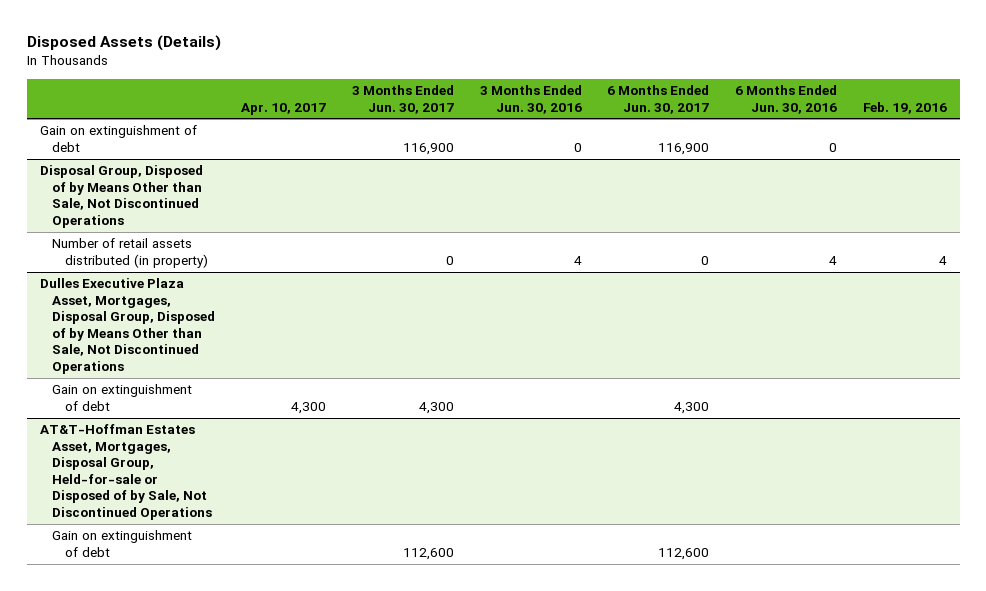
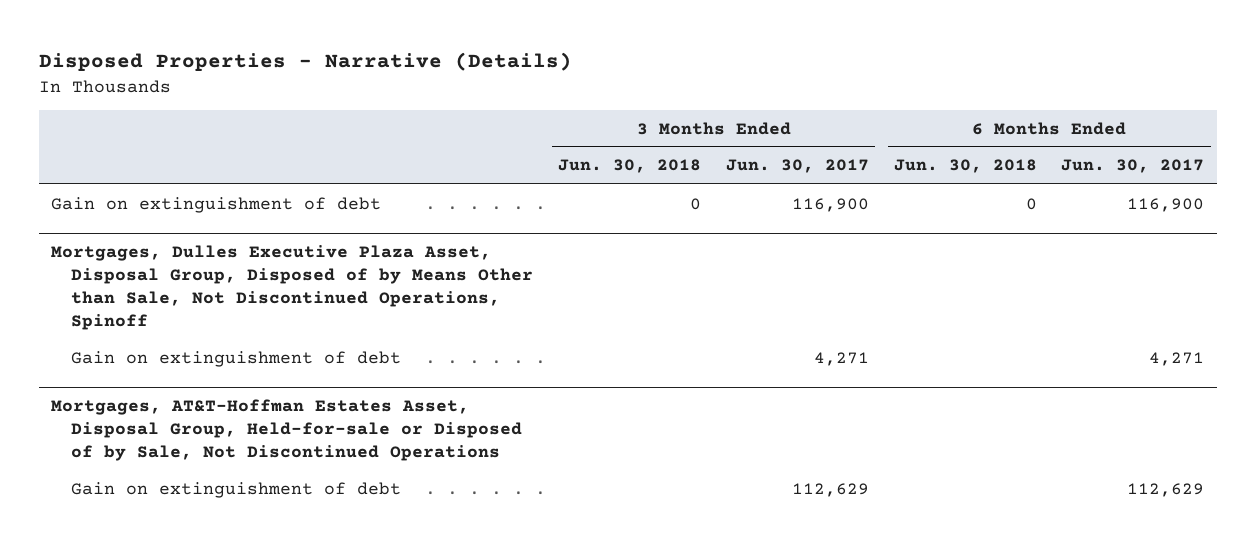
[26,35,221,52] Disposed Assets (Details) -> [39,52,573,72] Disposed Properties - Narrative (Details)
[241,102,327,115] Apr. 10, 2017 -> none
[479,85,582,114] 3 Months Ended Jun. 30, 2016 -> none
[734,85,837,114] 6 Months Ended Jun. 30, 2016 -> none
[862,101,947,114] Feb. 19, 2016 -> none
none -> [558,159,702,174] Jun. 30, 2018
none -> [893,159,1037,174] Jun. 30, 2018
[39,165,203,228] Disposal Group, Disposed of by Means Other than Sale, Not Discontinued Operations -> none
[52,238,208,268] Number of retail assets distributed (in property) -> none
[39,278,216,374] Dulles Executive Plaza Asset, Mortgages, Disposal Group, Disposed of by Means Other than Sale, Not Discontinued Operations -> [51,245,534,330] Mortgages, Dulles Executive Plaza Asset, Disposal Group, Disposed of by Means Other than Sale, Not Discontinued Operations, Spinoff
[418,401,454,414] 4,300 -> [813,351,869,366] 4,271
[674,401,710,414] 4,300 -> [1149,351,1205,366] 4,271
[39,424,213,520] AT&T-Hoffman Estates Asset, Mortgages, Disposal Group, Held-for-sale or Disposed of by Sale, Not Discontinued Operations -> [51,399,523,461] Mortgages, AT&T-Hoffman Estates Asset, Disposal Group, Held-for-sale or Disposed of by Sale, Not Discontinued Operations
[402,547,454,560] 112,600 -> [791,482,869,497] 112,629
[658,547,710,560] 112,600 -> [1127,482,1205,497] 112,629

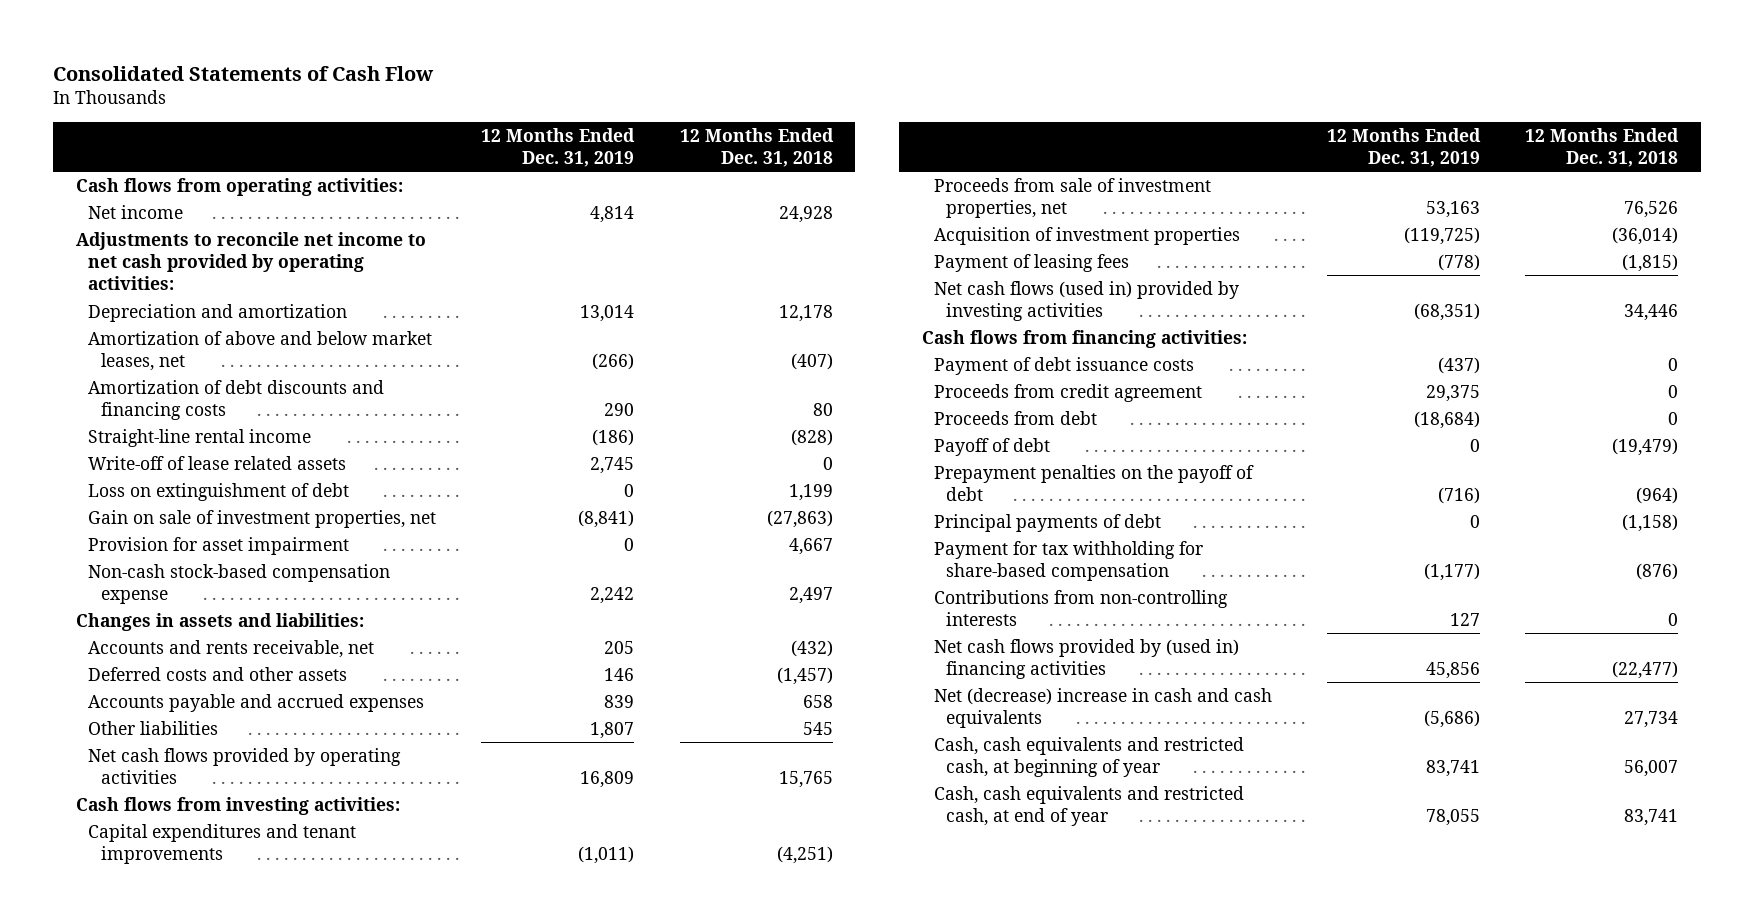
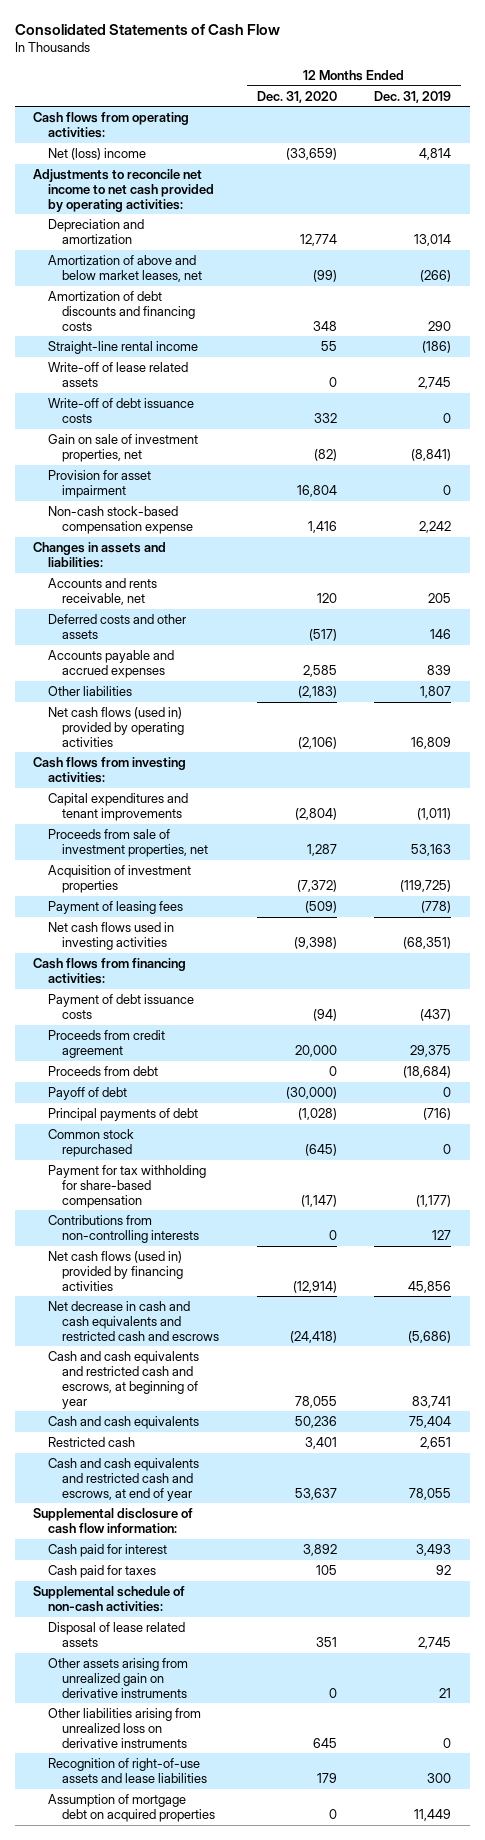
[679,127,834,167] 12 Months Ended Dec. 31, 2018 -> none
none -> [256,90,337,103] Dec. 31, 2020
[88,204,184,219] Net income -> [47,148,146,161] Net (loss) income
[88,482,350,501] Loss on extinguishment of debt -> none
none -> [47,398,194,423] Write-off of debt issuance costs
[88,747,402,785] Net cash flows provided by operating activities -> [47,707,184,747] Net cash flows (used in) provided by operating activities
[933,280,1239,322] Net cash flows (used in) provided by investing activities -> [47,922,174,950] Net cash flows used in investing activities
[933,513,1161,532] Principal payments of debt -> none
[933,464,1254,502] Prepayment penalties on the payoff of debt -> [47,1108,198,1122] Principal payments of debt
none -> [47,1129,134,1157] Common stock repurchased
[933,638,1239,680] Net cash flows provided by (used in) financing activities -> [47,1251,183,1291] Net cash flows (used in) provided by financing activities
[933,687,1272,729] Net (decrease) increase in cash and cash equivalents -> [47,1301,219,1341] Net decrease in cash and cash equivalents and restricted cash and escrows
[933,736,1244,778] Cash, cash equivalents and restricted cash, at beginning of year -> [47,1351,199,1409] Cash and cash equivalents and restricted cash and escrows, at beginning of year
none -> [47,1416,199,1430] Cash and cash equivalents
none -> [47,1437,135,1448] Restricted cash
[933,785,1244,827] Cash, cash equivalents and restricted cash, at end of year -> [47,1458,199,1501] Cash and cash equivalents and restricted cash and escrows, at end of year
none -> [33,1508,194,1534] Supplemental disclosure of cash flow information:
none -> [47,1544,167,1558] Cash paid for interest
none -> [47,1565,156,1579] Cash paid for taxes
none -> [33,1586,186,1612] Supplemental schedule of non-cash activities:
none -> [47,1622,185,1647] Disposal of lease related assets
none -> [47,1658,188,1698] Other assets arising from unrealized gain on derivative instruments
none -> [47,1708,201,1748] Other liabilities arising from unrealized loss on derivative instruments
none -> [47,1758,207,1783] Recognition of right-of-use assets and lease liabilities
none -> [47,1794,215,1822] Assumption of mortgage debt on acquired properties

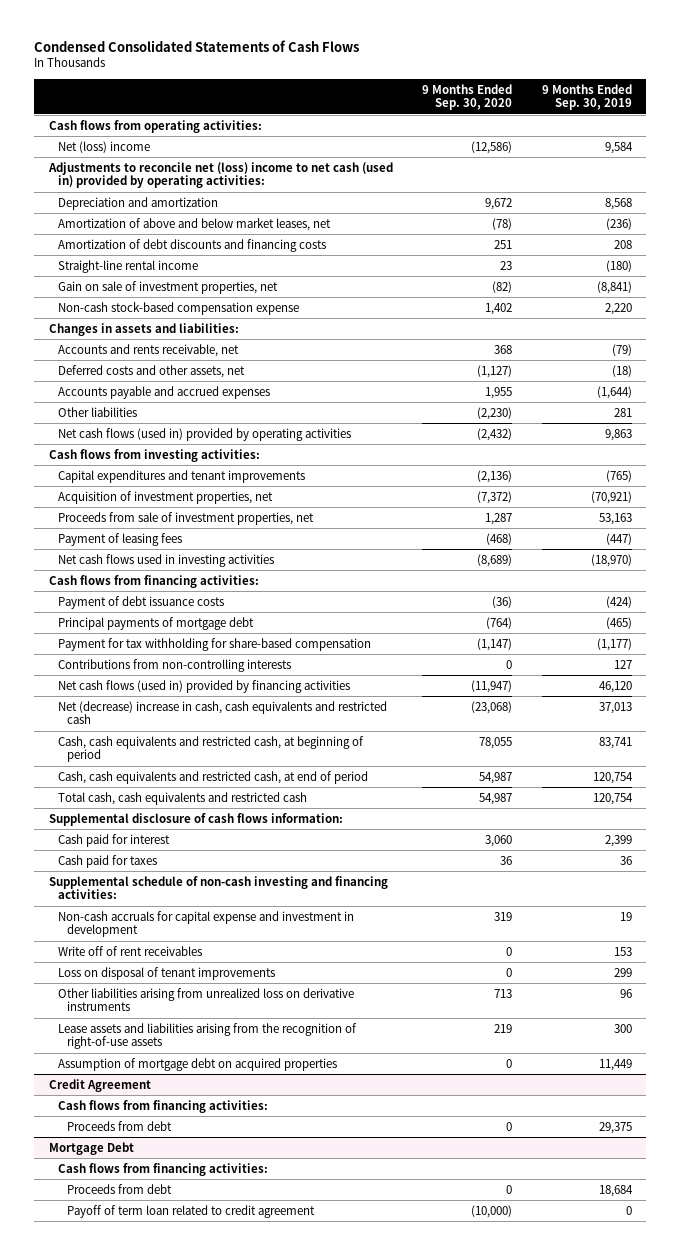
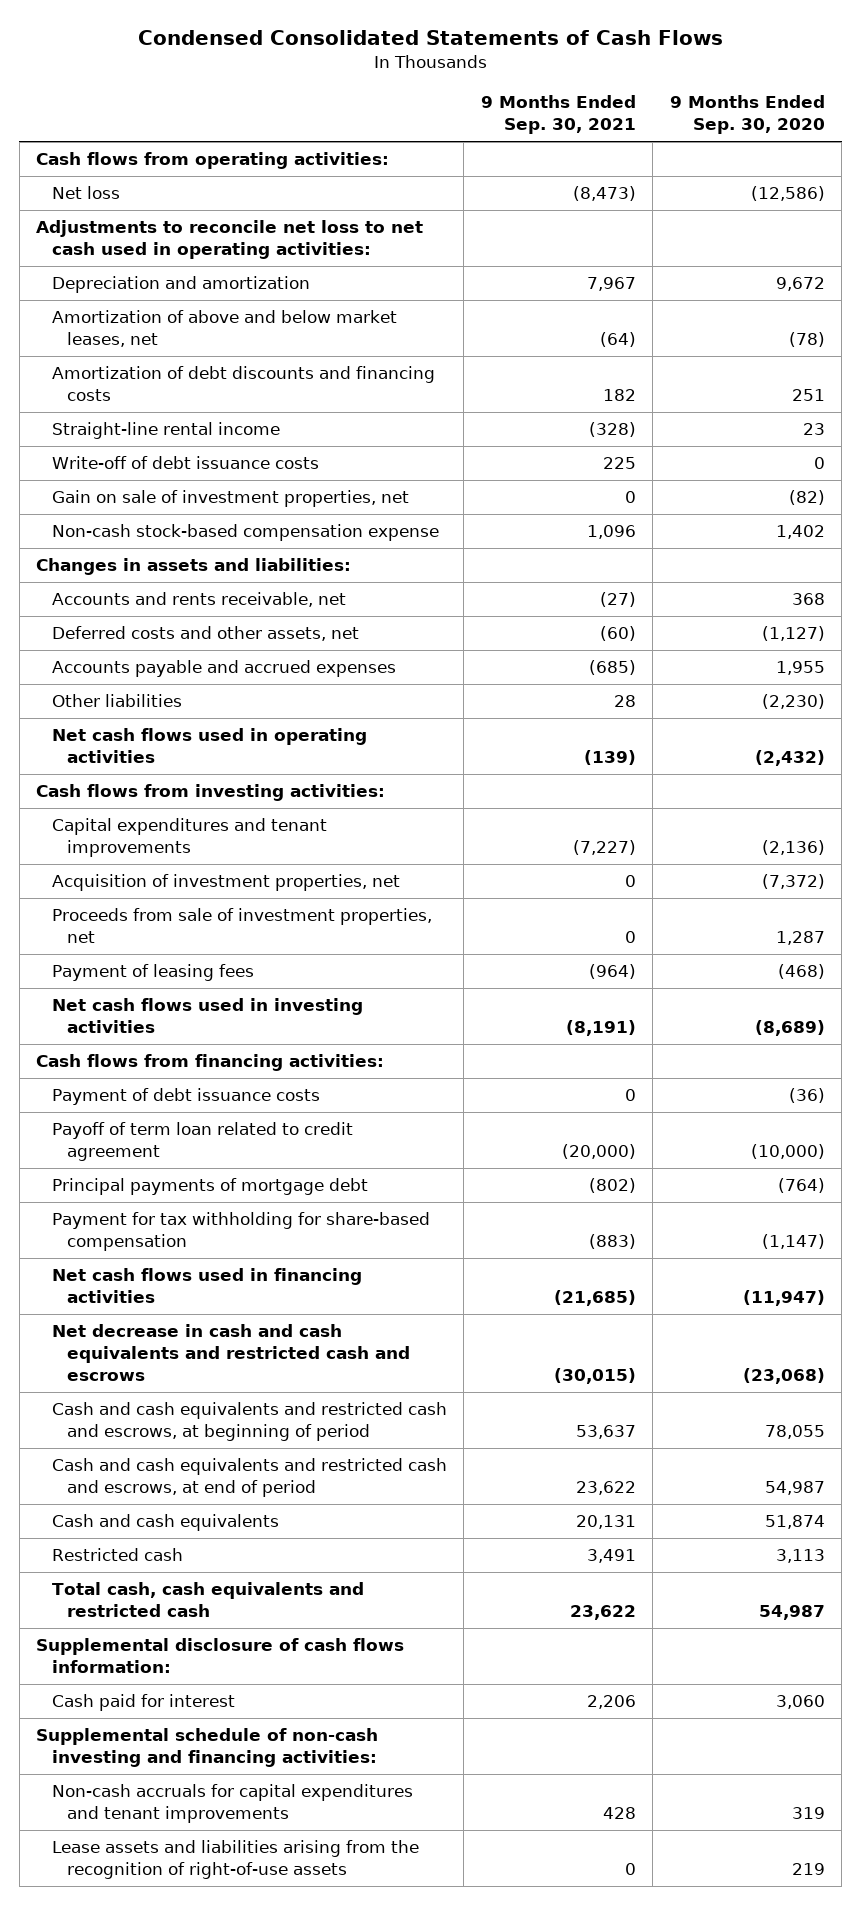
[541,83,632,111] 9 Months Ended Sep. 30, 2019 -> none
none -> [480,95,636,135] 9 Months Ended Sep. 30, 2021
[58,140,151,153] Net (loss) income -> [51,186,120,200] Net loss
[47,161,393,189] Adjustments to reconcile net (loss) income to net cash (used in) provided by operating activities: -> [36,220,424,260] Adjustments to reconcile net loss to net cash used in operating activities:
none -> [51,456,319,470] Write-off of debt issuance costs
[58,427,352,441] Net cash flows (used in) provided by operating activities -> [51,728,367,764] Net cash flows used in operating activities
none -> [51,1122,353,1162] Payoff of term loan related to credit agreement
[58,658,292,672] Contributions from non-controlling interests -> none
[58,679,351,693] Net cash flows (used in) provided by financing activities -> [51,1268,362,1304] Net cash flows used in financing activities
[58,700,388,725] Net (decrease) increase in cash, cash equivalents and restricted cash -> [51,1324,410,1381] Net decrease in cash and cash equivalents and restricted cash and escrows
[58,735,365,763] Cash, cash equivalents and restricted cash, at beginning of period -> [51,1402,447,1442] Cash and cash equivalents and restricted cash and escrows, at beginning of period
[58,770,369,784] Cash, cash equivalents and restricted cash, at end of period -> [51,1458,447,1498] Cash and cash equivalents and restricted cash and escrows, at end of period
none -> [51,1514,279,1532] Cash and cash equivalents
none -> [51,1548,183,1562] Restricted cash
[58,854,158,868] Cash paid for taxes -> none
[58,945,203,956] Write off of rent receivables -> none
[58,966,276,980] Loss on disposal of tenant improvements -> none
[58,987,355,1012] Other liabilities arising from unrealized loss on derivative instruments -> none
[58,910,355,938] Non-cash accruals for capital expense and investment in development -> [51,1784,413,1824] Non-cash accruals for capital expenditures and tenant improvements
[58,1057,338,1071] Assumption of mortgage debt on acquired properties -> none
[48,1078,151,1092] Credit Agreement -> none
[58,1099,269,1113] Cash flows from financing activities: -> none
[67,1120,173,1131] Proceeds from debt -> none
[48,1141,134,1155] Mortgage Debt -> none
[58,1162,269,1176] Cash flows from financing activities: -> none
[67,1183,173,1194] Proceeds from debt -> none
[67,1204,316,1218] Payoff of term loan related to credit agreement -> none

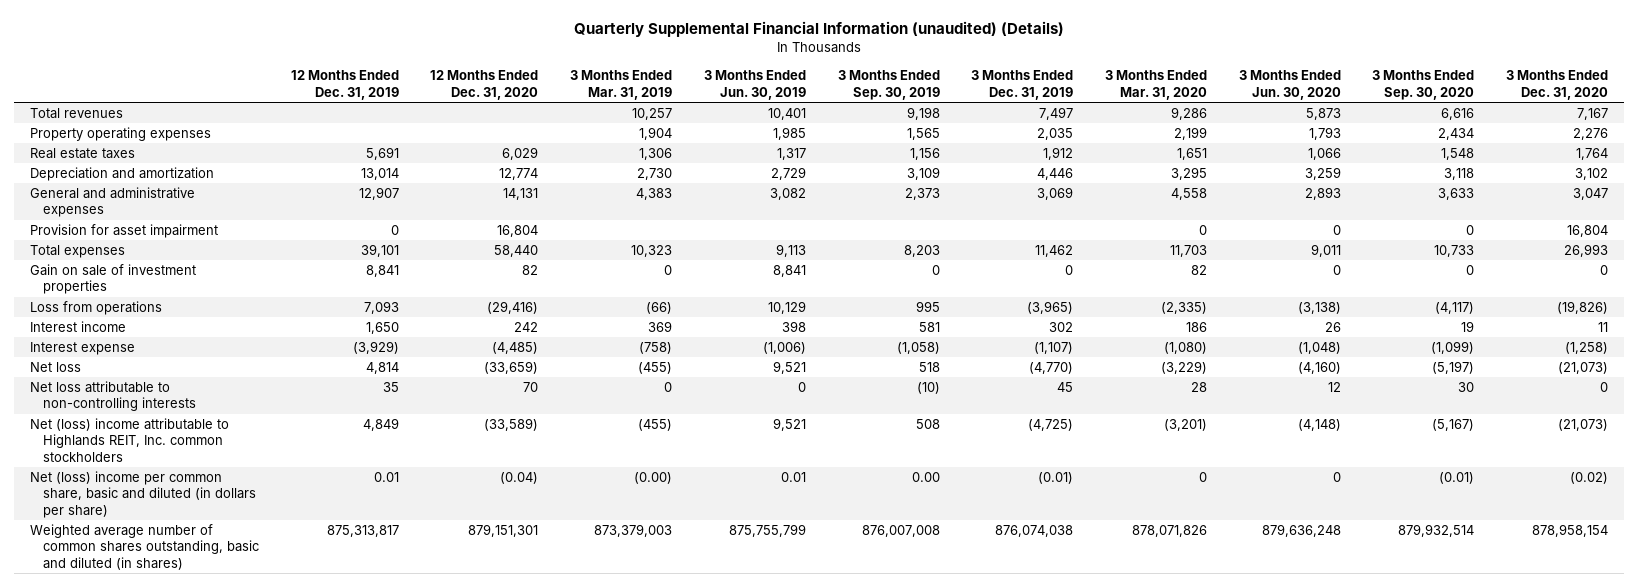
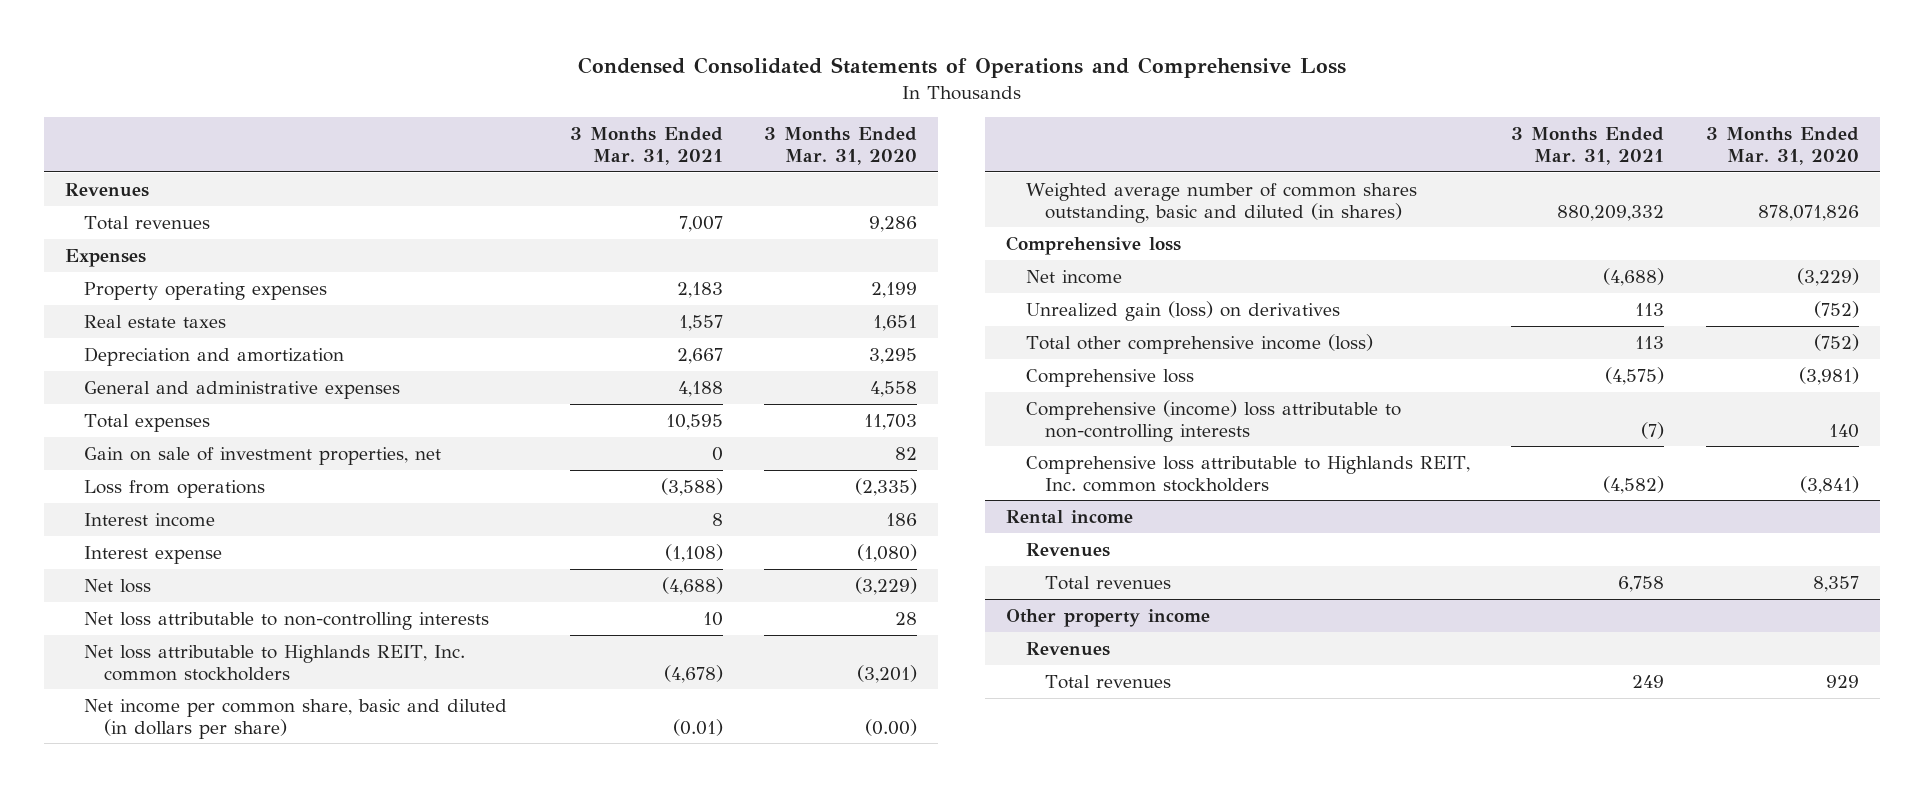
[573,21,1064,38] Quarterly Supplemental Financial Information (unaudited) (Details) -> [577,57,1346,79] Condensed Consolidated Statements of Operations and Comprehensive Loss
[290,70,399,100] 12 Months Ended Dec. 31, 2019 -> none
[430,70,539,100] 12 Months Ended Dec. 31, 2020 -> none
[570,70,673,100] 3 Months Ended Mar. 31, 2019 -> none
[703,70,806,100] 3 Months Ended Jun. 30, 2019 -> none
[837,70,940,100] 3 Months Ended Sep. 30, 2019 -> none
[971,70,1074,100] 3 Months Ended Dec. 31, 2019 -> none
[1238,70,1341,100] 3 Months Ended Jun. 30, 2020 -> none
[1372,70,1475,100] 3 Months Ended Sep. 30, 2020 -> none
[1506,70,1609,100] 3 Months Ended Dec. 31, 2020 -> none
none -> [569,127,723,165] 3 Months Ended Mar. 31, 2021
none -> [64,182,149,197] Revenues
none -> [64,248,146,267] Expenses
[29,224,218,239] Provision for asset impairment -> none
[29,264,196,295] Gain on sale of investment properties -> [84,446,442,465] Gain on sale of investment properties, net
[29,418,229,462] Net (loss) income attributable to Highlands REIT, Inc. common stockholders -> [84,644,466,681] Net loss attributable to Highlands REIT, Inc. common stockholders
[29,471,257,518] Net (loss) income per common share, basic and diluted (in dollars per share) -> [84,698,508,739] Net income per common share, basic and diluted (in dollars per share)
[1198,472,1207,483] 0 -> [865,718,918,736] (0.00)
none -> [1006,235,1182,255] Comprehensive loss
none -> [1025,269,1122,284] Net income
none -> [1025,300,1340,321] Unrealized gain (loss) on derivatives
none -> [1025,333,1373,354] Total other comprehensive income (loss)
none -> [1025,368,1194,387] Comprehensive loss
none -> [1025,399,1401,442] Comprehensive (income) loss attributable to non-controlling interests
none -> [1025,455,1470,492] Comprehensive loss attributable to Highlands REIT, Inc. common stockholders
none -> [1006,509,1134,524] Rental income
none -> [1025,542,1110,557] Revenues
none -> [1045,575,1172,590] Total revenues
none -> [1006,608,1211,627] Other property income
none -> [1025,641,1110,656] Revenues
none -> [1045,674,1172,689] Total revenues

